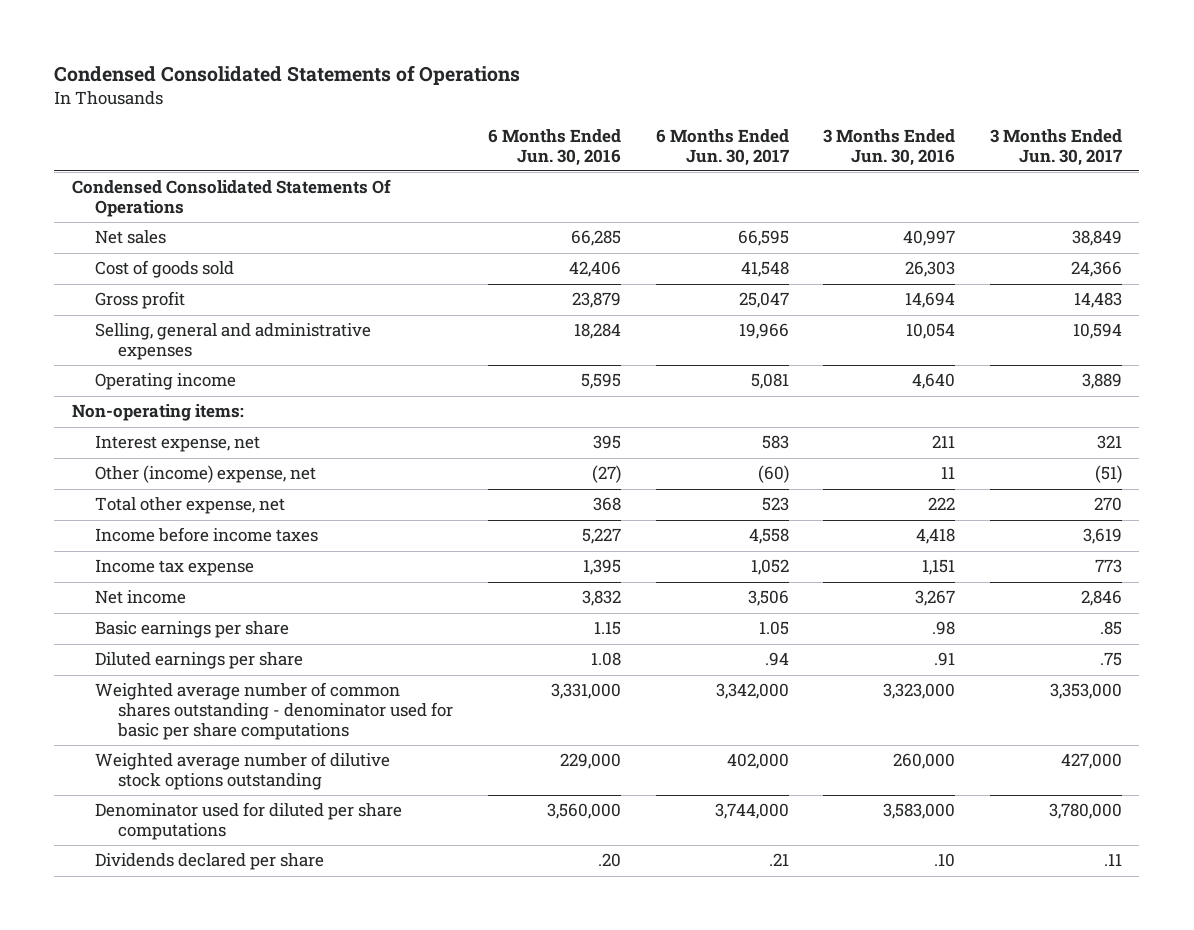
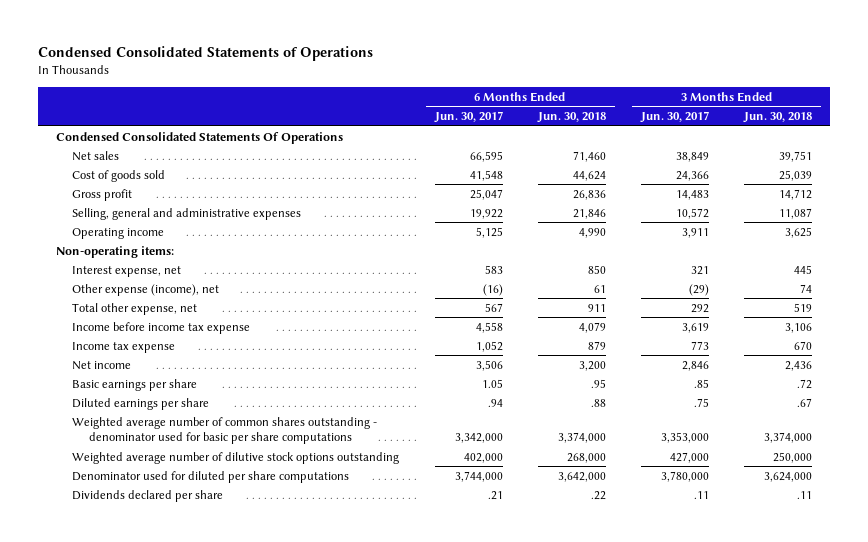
[487,129,621,166] 6 Months Ended Jun. 30, 2016 -> none
[823,129,956,166] 3 Months Ended Jun. 30, 2016 -> none
none -> [536,112,606,124] Jun. 30, 2018
none -> [743,112,813,124] Jun. 30, 2018
[738,323,789,340] 19,966 -> [469,208,503,219] 19,922
[1073,323,1123,340] 10,594 -> [675,207,709,219] 10,572
[750,373,789,390] 5,081 -> [475,226,503,238] 5,125
[1082,373,1123,390] 3,889 -> [681,227,709,238] 3,911
[94,465,316,484] Other (income) expense, net -> [72,283,220,296] Other expense (income), net
[757,465,789,484] (60) -> [482,283,503,296] (16)
[1095,465,1123,484] (51) -> [688,283,709,296] (29)
[761,497,789,512] 523 -> [484,302,503,312] 567
[1094,497,1123,512] 270 -> [690,303,709,313] 292
[94,527,318,543] Income before income taxes -> [72,321,251,334] Income before income tax expense

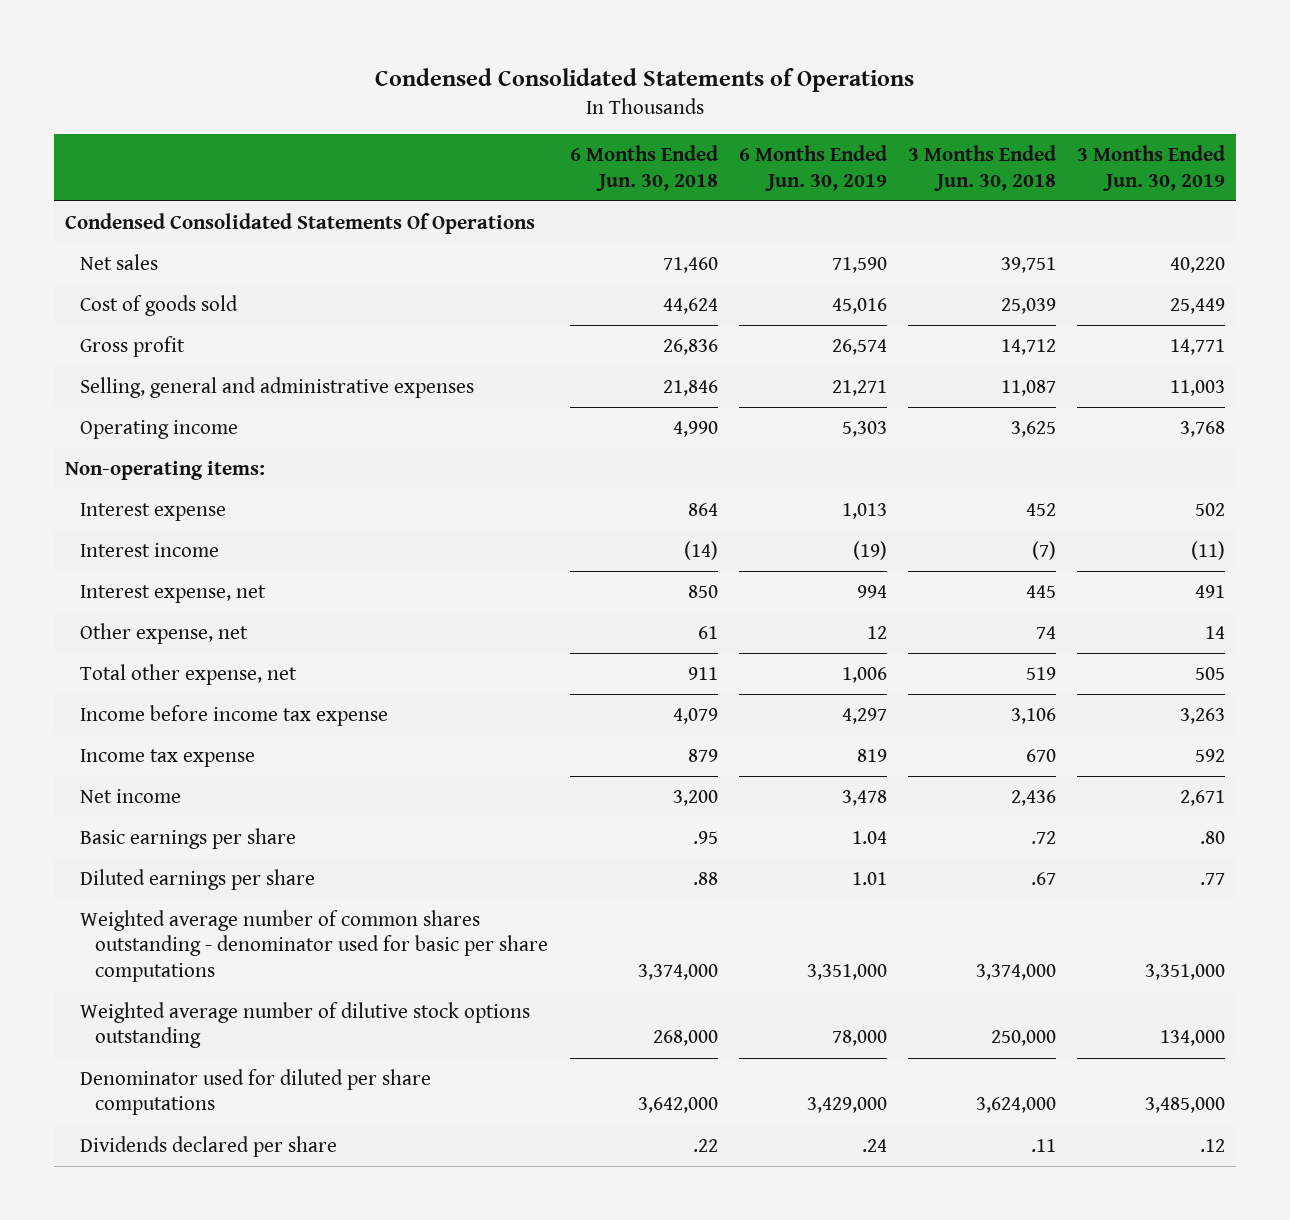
[433,111,503,124] Jun. 30, 2017 -> none
[639,111,709,124] Jun. 30, 2017 -> none
none -> [738,145,887,191] 6 Months Ended Jun. 30, 2019
none -> [1077,145,1226,191] 3 Months Ended Jun. 30, 2019
none -> [80,502,227,521] Interest expense
none -> [80,542,220,557] Interest income
[72,283,220,296] Other expense (income), net -> [80,622,249,644] Other expense, net

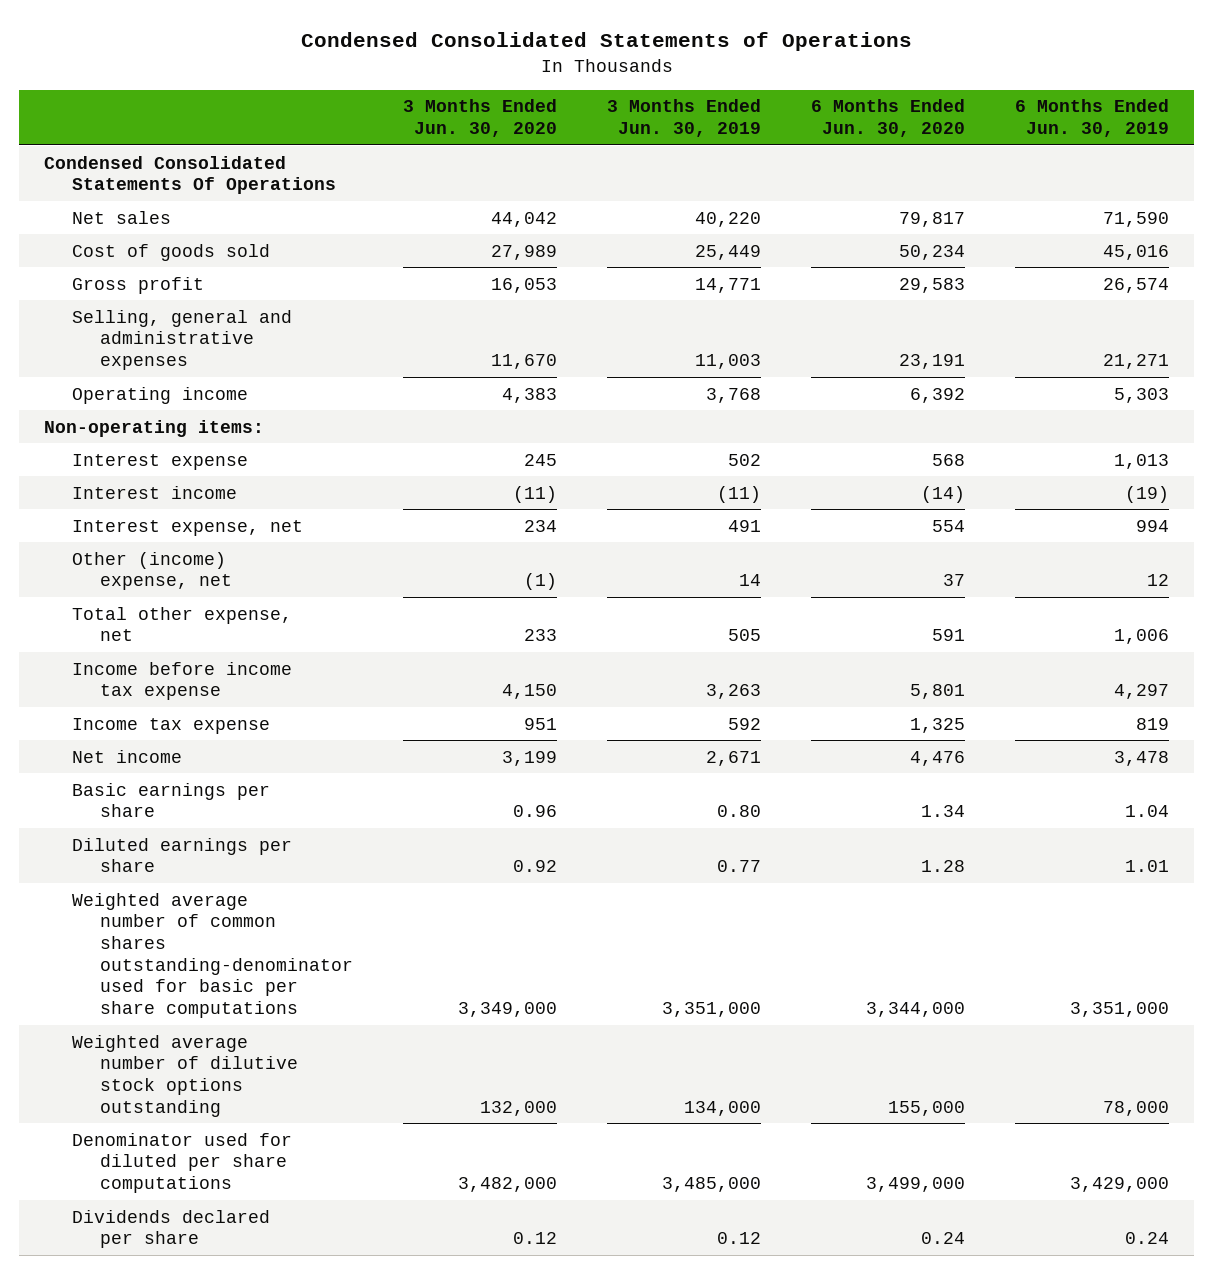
[569,145,718,191] 6 Months Ended Jun. 30, 2018 -> none
[908,145,1057,191] 3 Months Ended Jun. 30, 2018 -> none
none -> [403,99,558,138] 3 Months Ended Jun. 30, 2020
none -> [811,99,966,138] 6 Months Ended Jun. 30, 2020
[80,622,249,644] Other expense, net -> [72,551,233,591] Other (income) expense, net
[1200,830,1226,844] .80 -> [717,805,762,818] 0.80
[1200,872,1226,885] .77 -> [717,860,762,873] 0.77
[80,909,549,982] Weighted average number of common shares outstanding - denominator used for basic per share computations -> [72,892,354,1018] Weighted average number of common shares outstanding-denominator used for basic per share computations
[861,1138,887,1152] .24 -> [1125,1232,1170,1245] 0.24
[1200,1138,1226,1152] .12 -> [717,1232,762,1245] 0.12

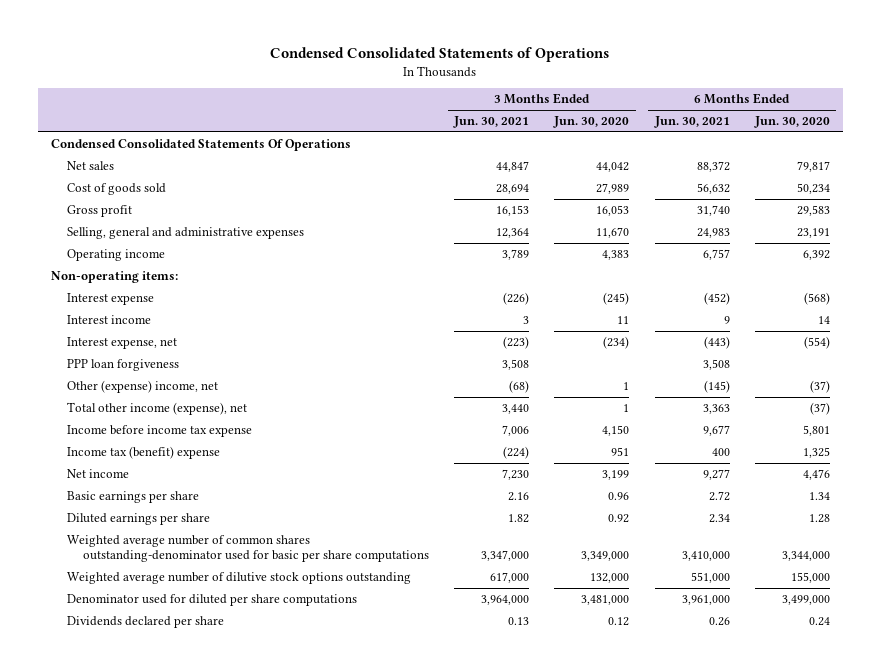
[607,99,762,138] 3 Months Ended Jun. 30, 2019 -> none
[1015,99,1170,138] 6 Months Ended Jun. 30, 2019 -> none
none -> [453,116,530,129] Jun. 30, 2021
none -> [653,116,730,129] Jun. 30, 2021
[524,453,558,466] 245 -> [603,292,630,306] (245)
[932,453,966,466] 568 -> [804,292,831,306] (568)
[513,485,558,503] (11) -> [617,316,630,325] 11
[921,485,966,503] (14) -> [818,316,831,325] 14
[524,519,558,532] 234 -> [603,336,630,350] (234)
[932,519,966,532] 554 -> [804,336,831,350] (554)
none -> [66,359,179,372] PPP loan forgiveness
[72,551,233,591] Other (income) expense, net -> [66,380,218,394] Other (expense) income, net
[524,573,558,591] (1) -> [623,382,630,391] 1
[943,574,966,587] 37 -> [810,380,831,394] (37)
[72,606,293,642] Total other expense, net -> [66,402,247,416] Total other income (expense), net
[524,629,558,642] 233 -> [623,404,630,413] 1
[932,629,966,642] 591 -> [810,402,831,416] (37)
[72,717,271,734] Income tax expense -> [66,446,220,460] Income tax (benefit) expense
[458,1176,558,1192] 3,482,000 -> [581,595,630,606] 3,481,000

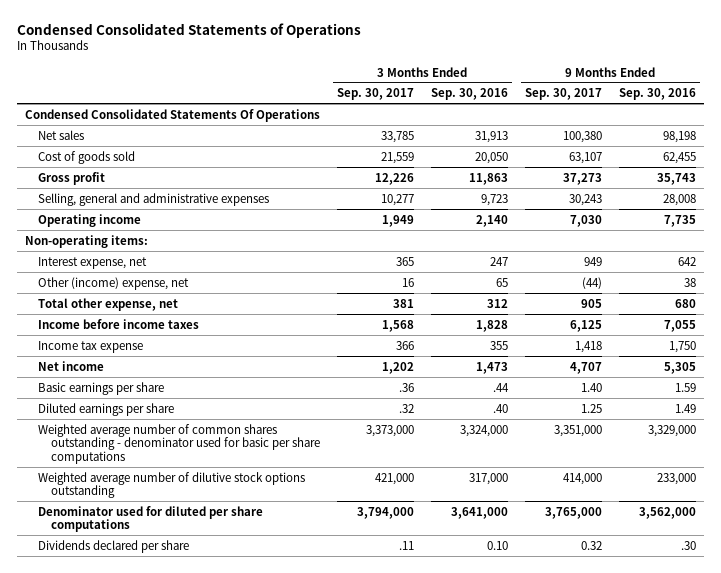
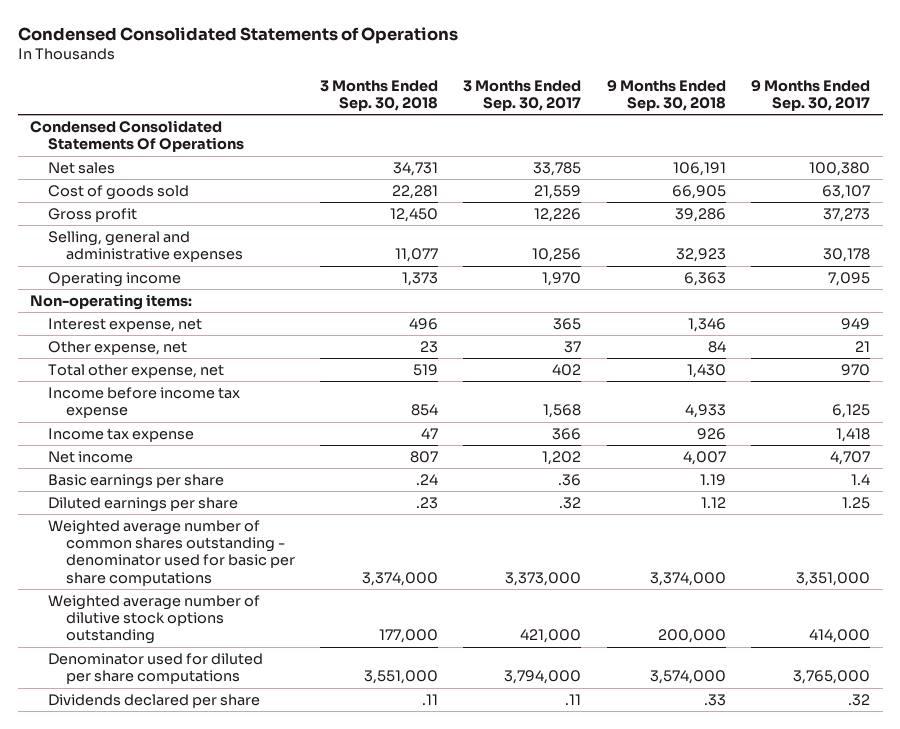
[430,88,508,101] Sep. 30, 2016 -> none
[618,88,696,101] Sep. 30, 2016 -> none
none -> [320,79,439,111] 3 Months Ended Sep. 30, 2018
none -> [606,79,726,111] 9 Months Ended Sep. 30, 2018
[380,193,414,206] 10,277 -> [532,248,582,263] 10,256
[568,193,602,206] 30,243 -> [823,248,871,263] 30,178
[381,214,414,227] 1,949 -> [542,271,582,286] 1,970
[569,214,602,227] 7,030 -> [828,271,871,286] 7,095
[37,276,189,290] Other (income) expense, net -> [47,340,187,355] Other expense, net
[401,277,414,287] 16 -> [564,340,582,353] 37
[581,276,602,289] (44) -> [855,340,871,352] 21
[392,298,414,308] 381 -> [552,363,582,376] 402
[580,298,602,308] 905 -> [841,363,871,376] 970
[37,318,199,329] Income before income taxes -> [47,386,240,419] Income before income tax expense
[580,382,602,392] 1.40 -> [851,473,871,485] 1.4
[580,540,602,550] 0.32 -> [848,693,871,706] .32

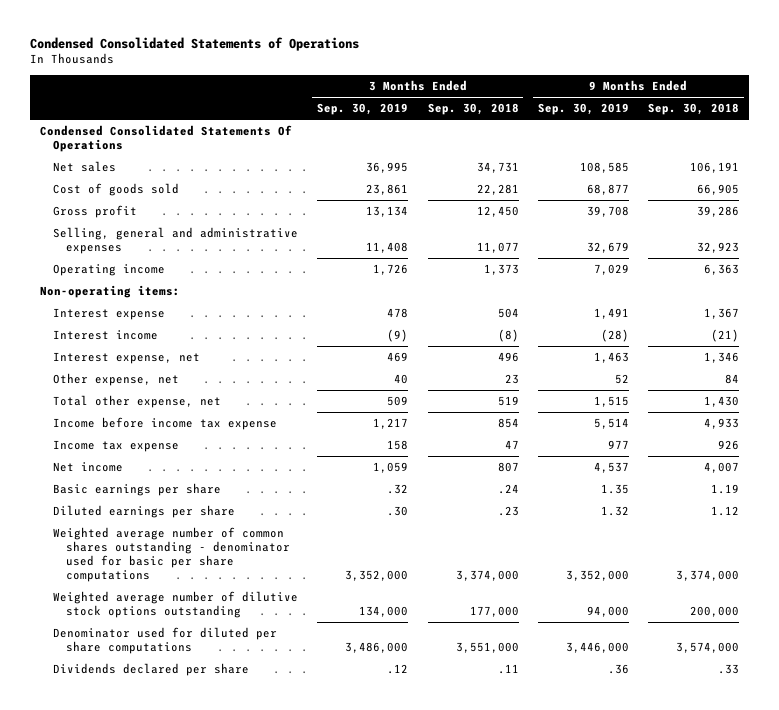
[463,79,582,111] 3 Months Ended Sep. 30, 2017 -> none
[751,79,871,111] 9 Months Ended Sep. 30, 2017 -> none
none -> [317,103,409,116] Sep. 30, 2019
none -> [537,103,629,116] Sep. 30, 2019
none -> [53,308,166,321] Interest expense
none -> [53,330,159,341] Interest income

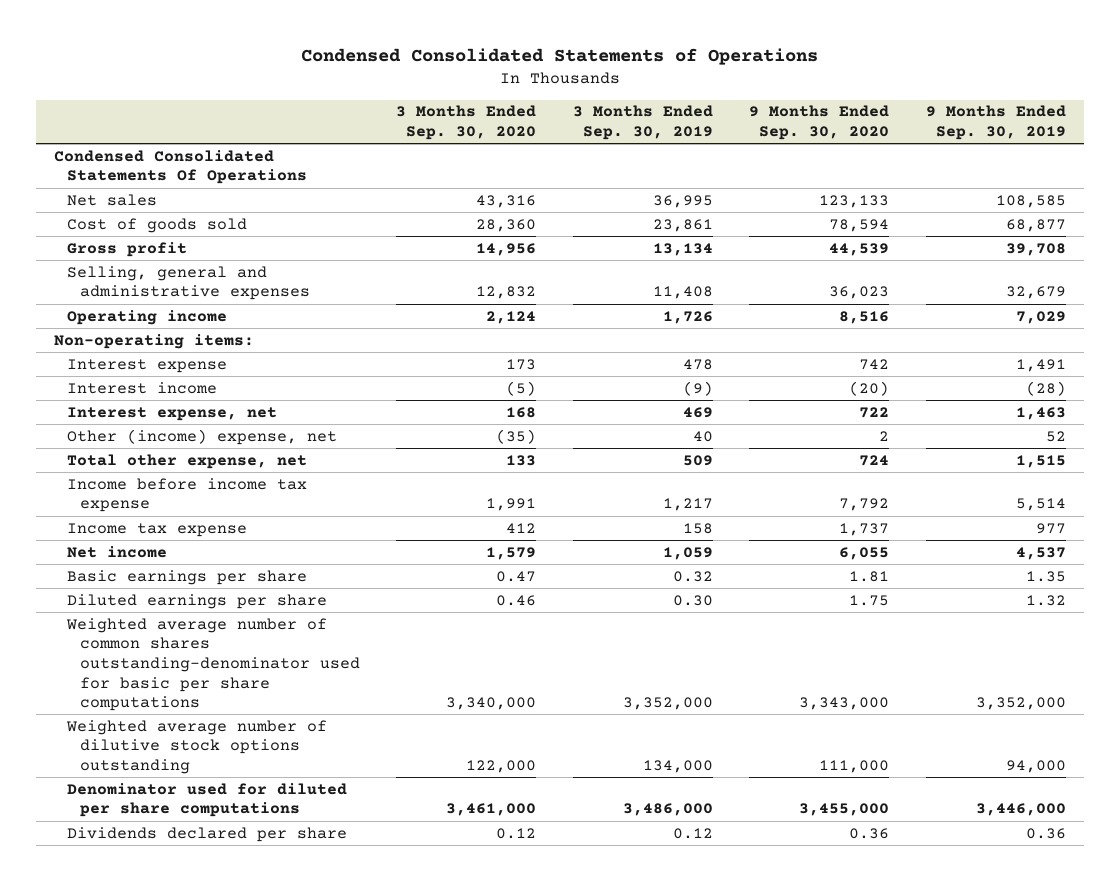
[427,103,519,116] Sep. 30, 2018 -> none
[648,103,740,116] Sep. 30, 2018 -> none
none -> [396,105,537,141] 3 Months Ended Sep. 30, 2020
none -> [749,105,890,141] 9 Months Ended Sep. 30, 2020
[53,373,180,387] Other expense, net -> [66,428,337,445] Other (income) expense, net
[387,484,409,495] .32 -> [672,570,713,582] 0.32
[387,506,409,517] .30 -> [672,594,713,606] 0.30
[53,527,291,582] Weighted average number of common shares outstanding - denominator used for basic per share computations -> [65,617,360,712] Weighted average number of common shares outstanding-denominator used for basic per share computations
[387,664,409,675] .12 -> [672,827,713,839] 0.12
[607,664,629,675] .36 -> [1025,827,1066,839] 0.36

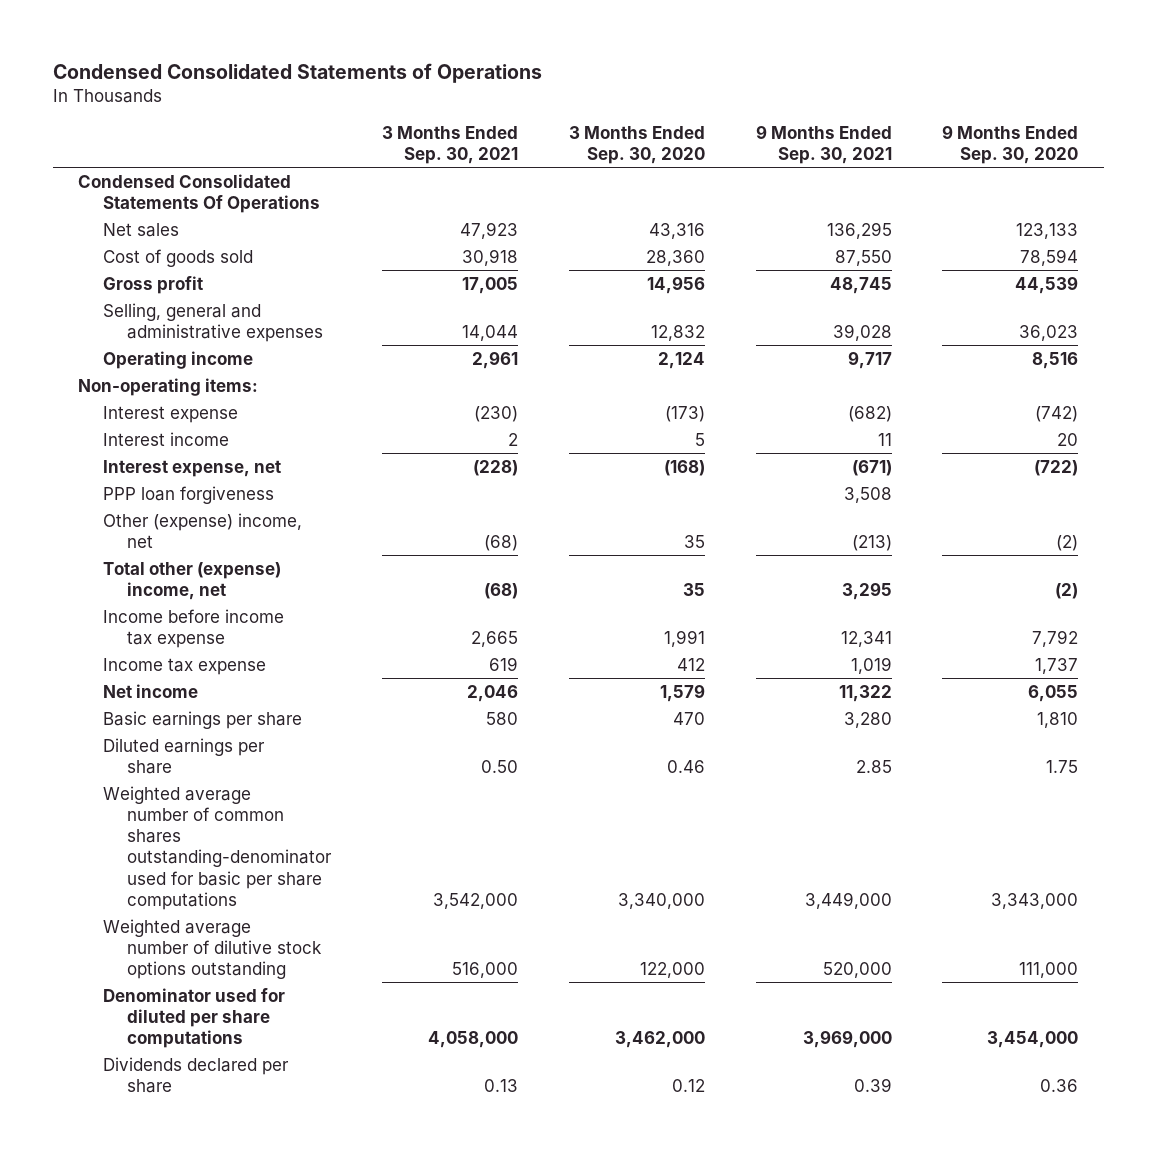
[572,105,713,141] 3 Months Ended Sep. 30, 2019 -> none
[925,105,1066,141] 9 Months Ended Sep. 30, 2019 -> none
none -> [382,125,519,165] 3 Months Ended Sep. 30, 2021
none -> [755,124,892,165] 9 Months Ended Sep. 30, 2021
[506,358,537,370] 173 -> [664,405,705,422] (173)
[859,358,890,370] 742 -> [1035,405,1079,422] (742)
[506,380,537,396] (5) -> [694,432,705,446] 5
[849,380,890,396] (20) -> [1057,432,1079,446] 20
[506,406,537,418] 168 -> [663,459,705,476] (168)
[859,406,890,418] 722 -> [1034,459,1079,476] (722)
none -> [102,485,274,504] PPP loan forgiveness
[66,428,337,445] Other (income) expense, net -> [102,512,302,548] Other (expense) income, net
[496,428,537,444] (35) -> [683,534,705,548] 35
[879,430,890,441] 2 -> [1056,534,1079,551] (2)
[66,453,307,469] Total other expense, net -> [102,561,281,600] Total other (expense) income, net
[506,454,537,466] 133 -> [682,582,705,596] 35
[859,454,890,466] 724 -> [1055,582,1079,599] (2)
[496,570,537,582] 0.47 -> [672,711,705,725] 470
[849,570,890,582] 1.81 -> [1037,711,1079,728] 1,810
[446,803,537,817] 3,461,000 -> [614,1031,705,1049] 3,462,000
[799,803,890,817] 3,455,000 -> [987,1031,1079,1049] 3,454,000

